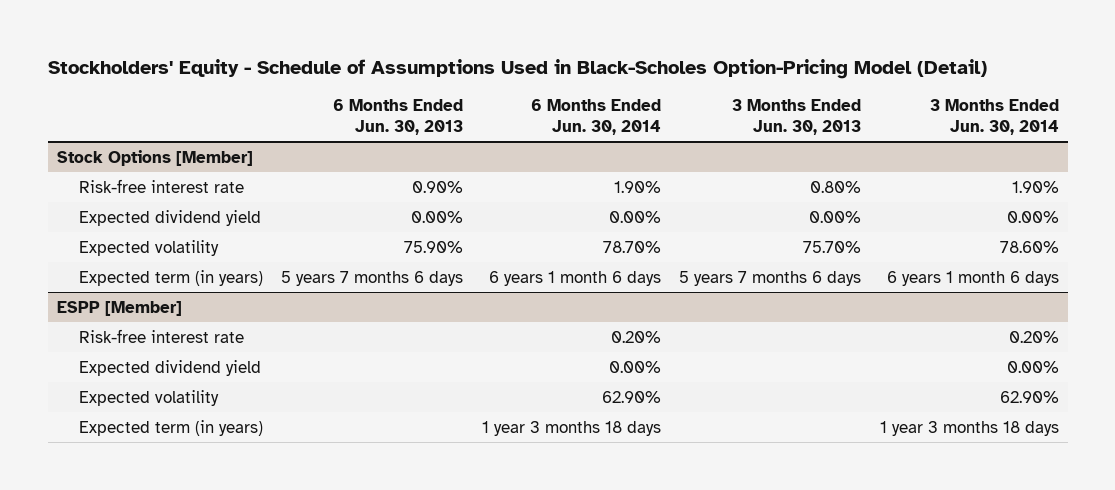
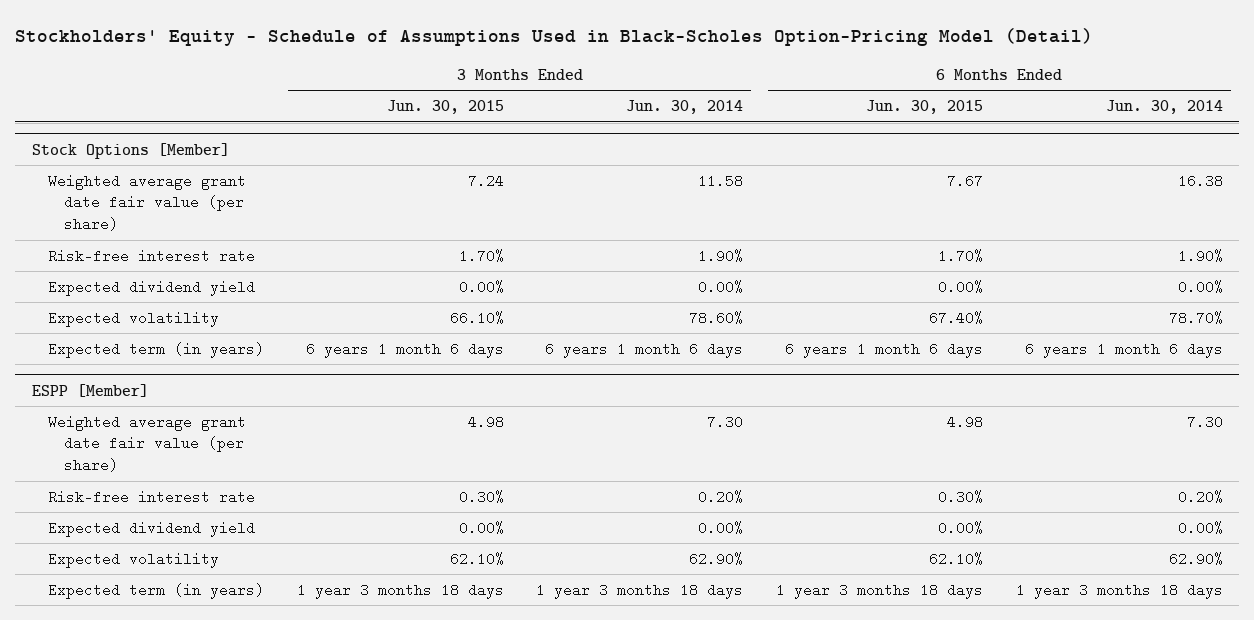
[333,99,464,135] 6 Months Ended Jun. 30, 2013 -> none
[732,99,862,135] 3 Months Ended Jun. 30, 2013 -> none
none -> [386,100,504,115] Jun. 30, 2015
none -> [865,100,983,115] Jun. 30, 2015
none -> [47,173,246,231] Weighted average grant date fair value (per share)
none -> [47,414,246,472] Weighted average grant date fair value (per share)

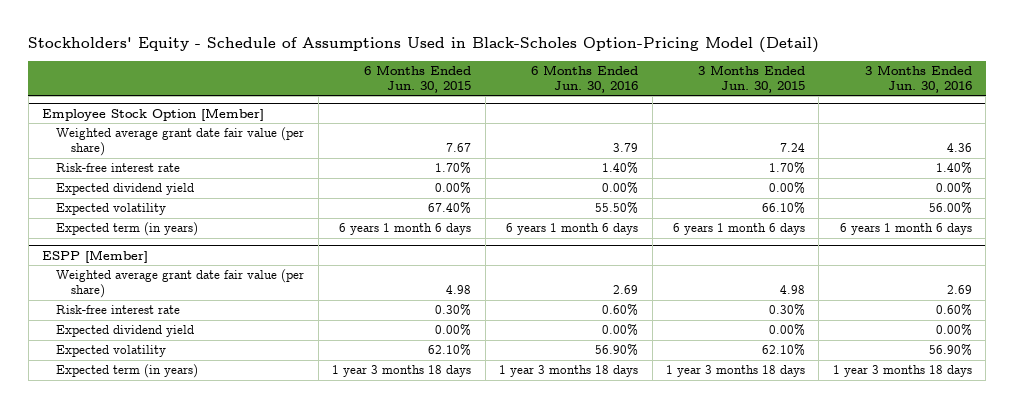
[626,100,744,115] Jun. 30, 2014 -> none
[1105,100,1223,115] Jun. 30, 2014 -> none
none -> [531,65,639,93] 6 Months Ended Jun. 30, 2016
none -> [864,65,972,93] 3 Months Ended Jun. 30, 2016
[31,142,230,159] Stock Options [Member] -> [42,107,265,121] Employee Stock Option [Member]

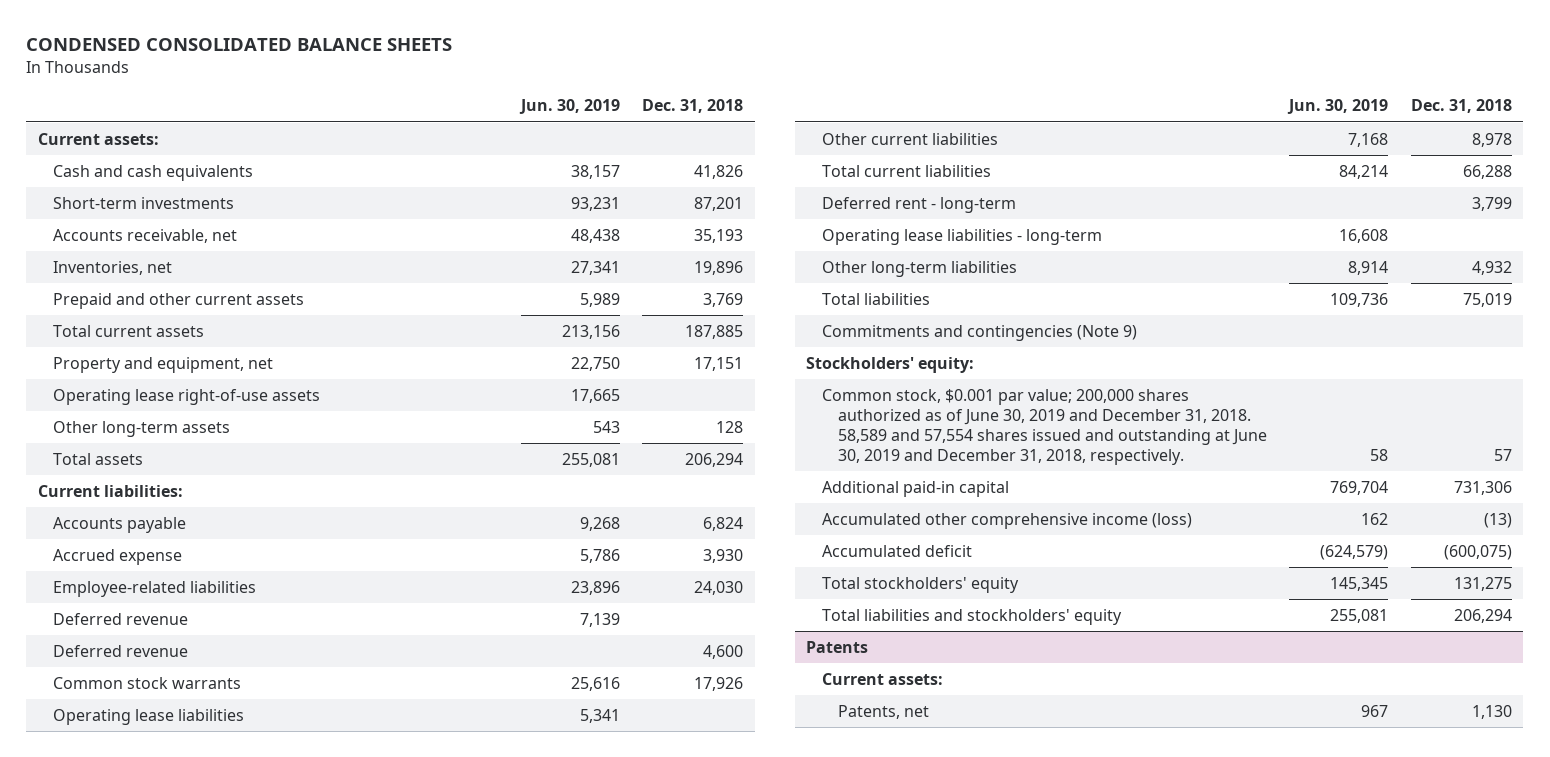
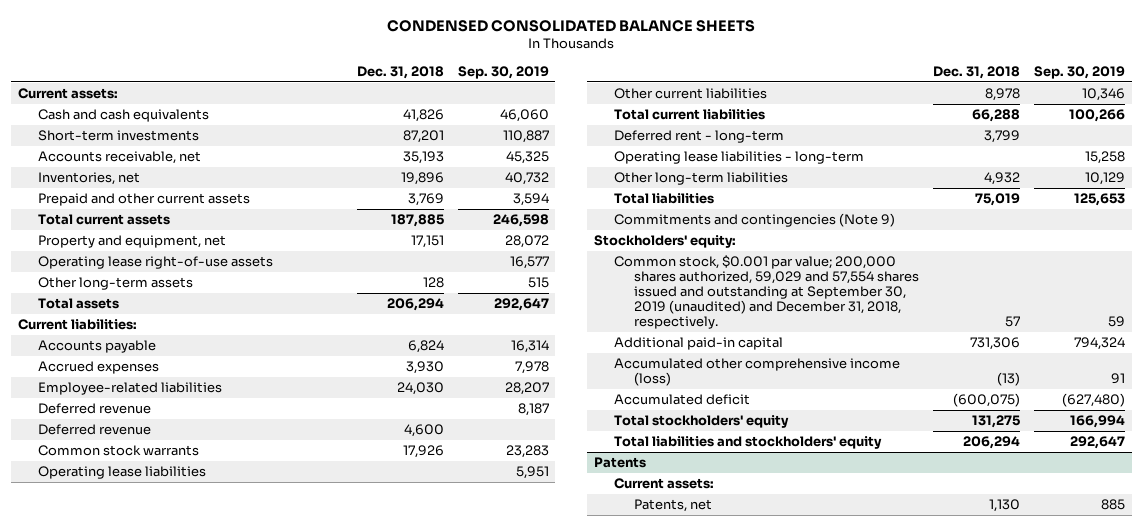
[518,99,620,115] Jun. 30, 2019 -> none
none -> [457,66,549,80] Sep. 30, 2019
[53,549,183,566] Accrued expense -> [38,361,160,375] Accrued expenses
[821,389,1267,465] Common stock, $0.001 par value; 200,000 shares authorized as of June 30, 2019 and December 31, 2018. 58,589 and 57,554 shares issued and outstanding at June 30, 2019 and December 31, 2018, respectively. -> [614,255,920,330] Common stock, $0.001 par value; 200,000 shares authorized, 59,029 and 57,554 shares issued and outstanding at September 30, 2019 (unaudited) and December 31, 2018, respectively.

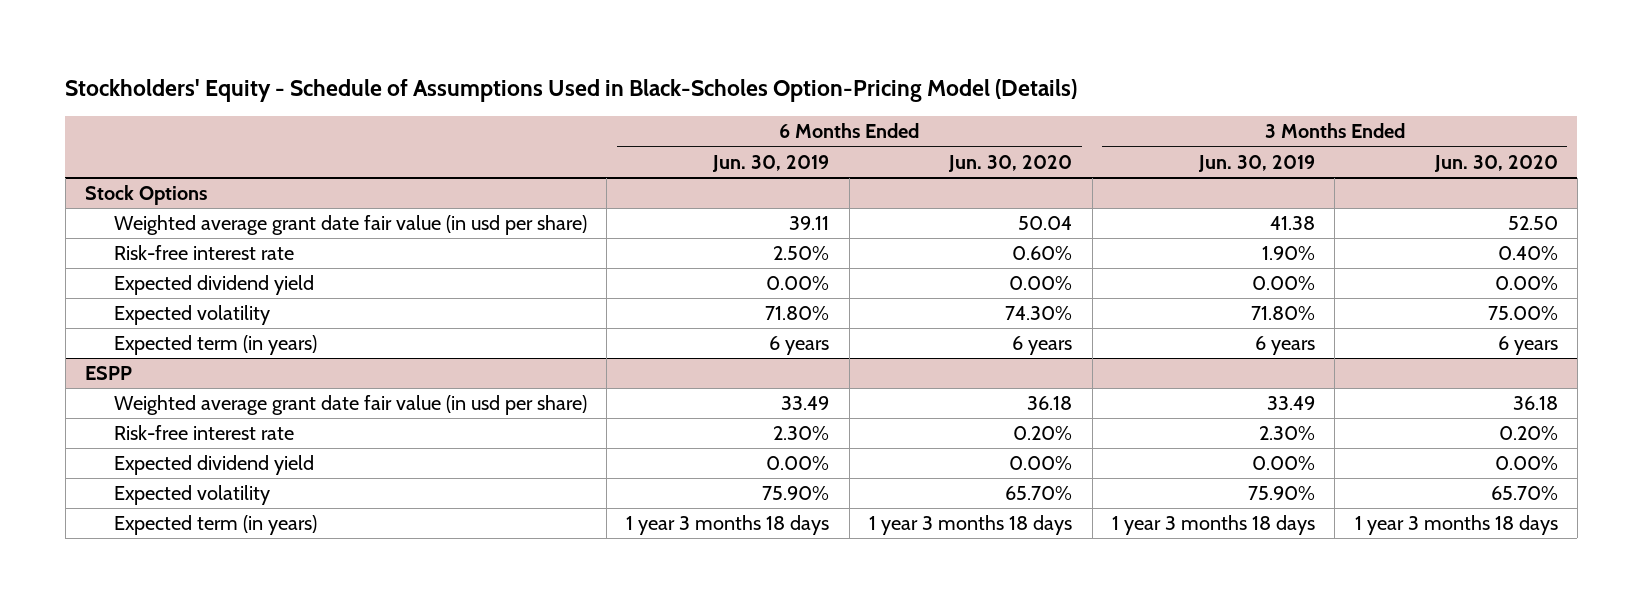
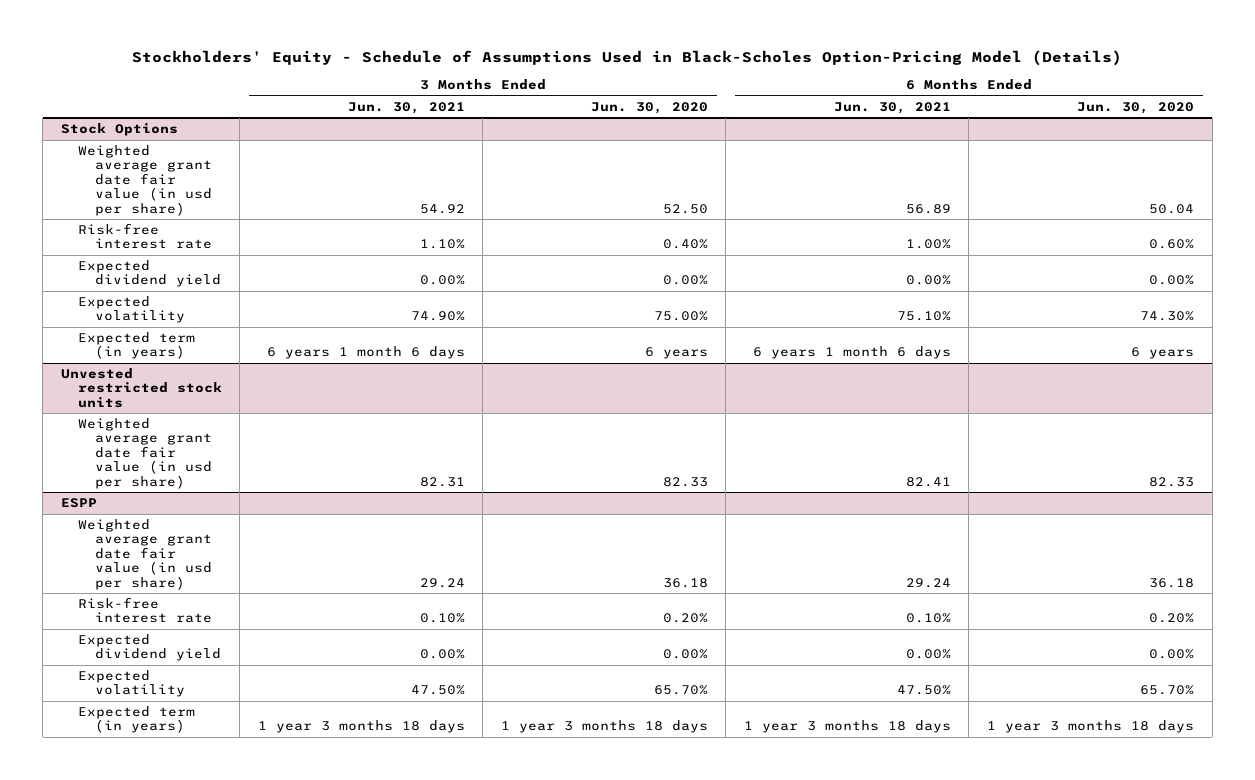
[712,154,830,172] Jun. 30, 2019 -> none
[1197,154,1315,172] Jun. 30, 2019 -> none
none -> [347,101,465,114] Jun. 30, 2021
none -> [833,101,951,114] Jun. 30, 2021
none -> [60,368,222,408] Unvested restricted stock units
none -> [77,418,213,489] Weighted average grant date fair value (in usd per share)

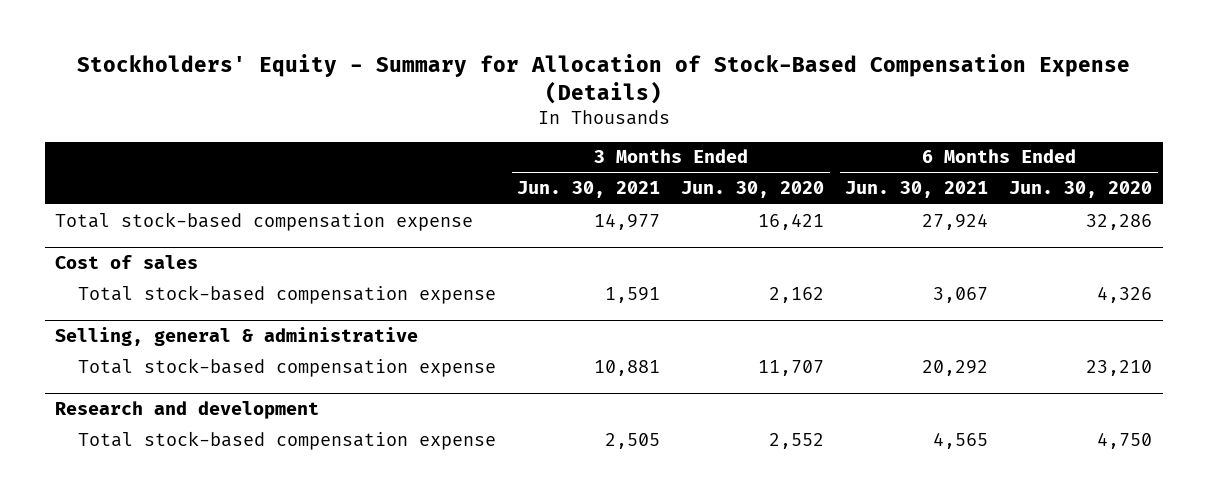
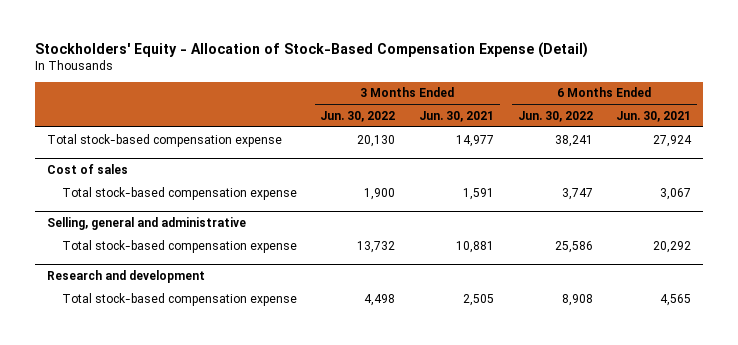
[76,54,1130,105] Stockholders' Equity - Summary for Allocation of Stock-Based Compensation Expense (Details) -> [34,41,588,58] Stockholders' Equity - Allocation of Stock-Based Compensation Expense (Detail)
[681,181,825,199] Jun. 30, 2020 -> none
[1009,181,1153,199] Jun. 30, 2020 -> none
none -> [320,110,396,122] Jun. 30, 2022
none -> [517,110,593,122] Jun. 30, 2022
[55,327,419,347] Selling, general & administrative -> [46,217,246,231] Selling, general and administrative

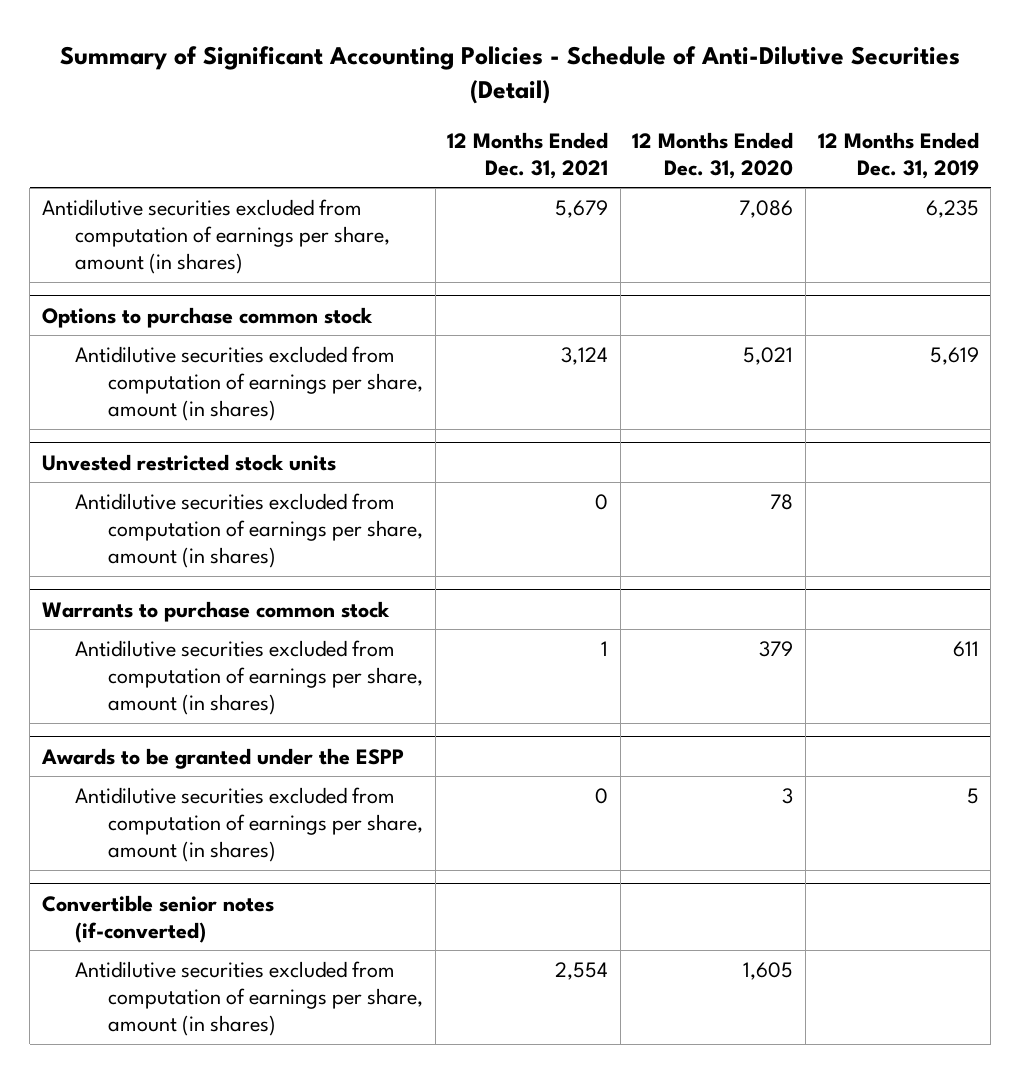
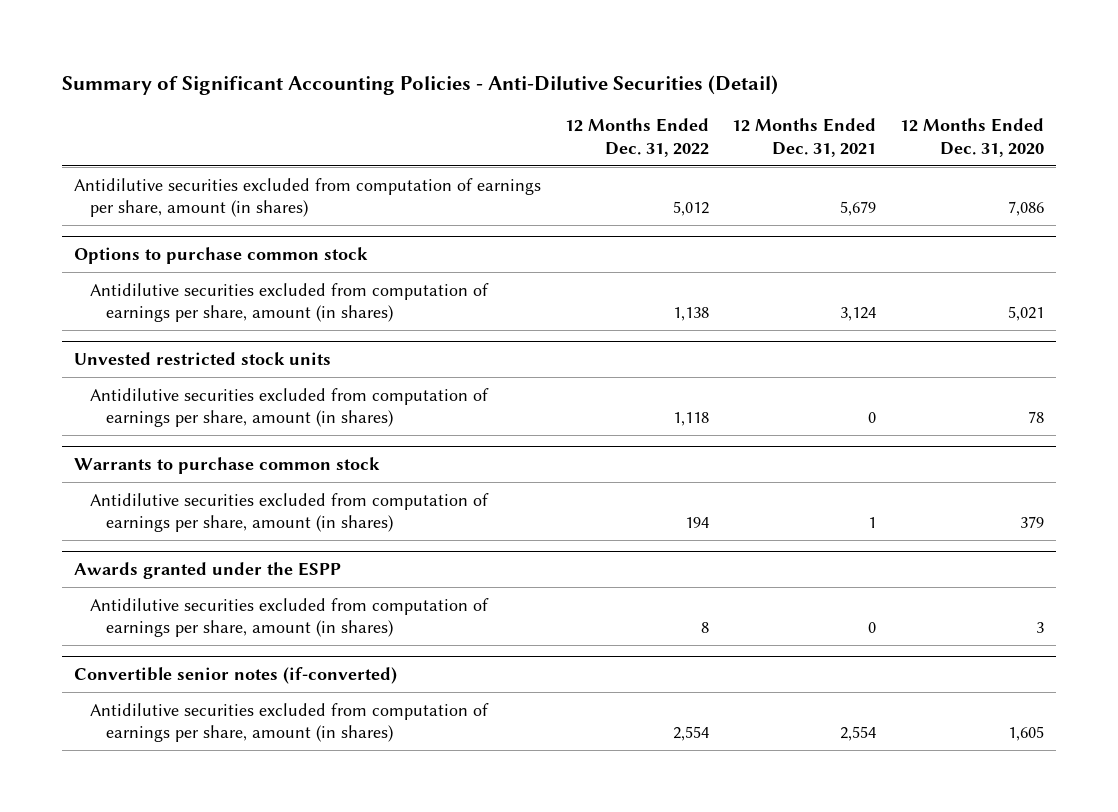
[60,45,961,105] Summary of Significant Accounting Policies - Schedule of Anti-Dilutive Securities (Detail) -> [61,74,778,95] Summary of Significant Accounting Policies - Anti-Dilutive Securities (Detail)
[817,131,979,179] 12 Months Ended Dec. 31, 2019 -> none
none -> [564,118,709,158] 12 Months Ended Dec. 31, 2022
[40,747,404,769] Awards to be granted under the ESPP -> [73,561,341,579] Awards granted under the ESPP

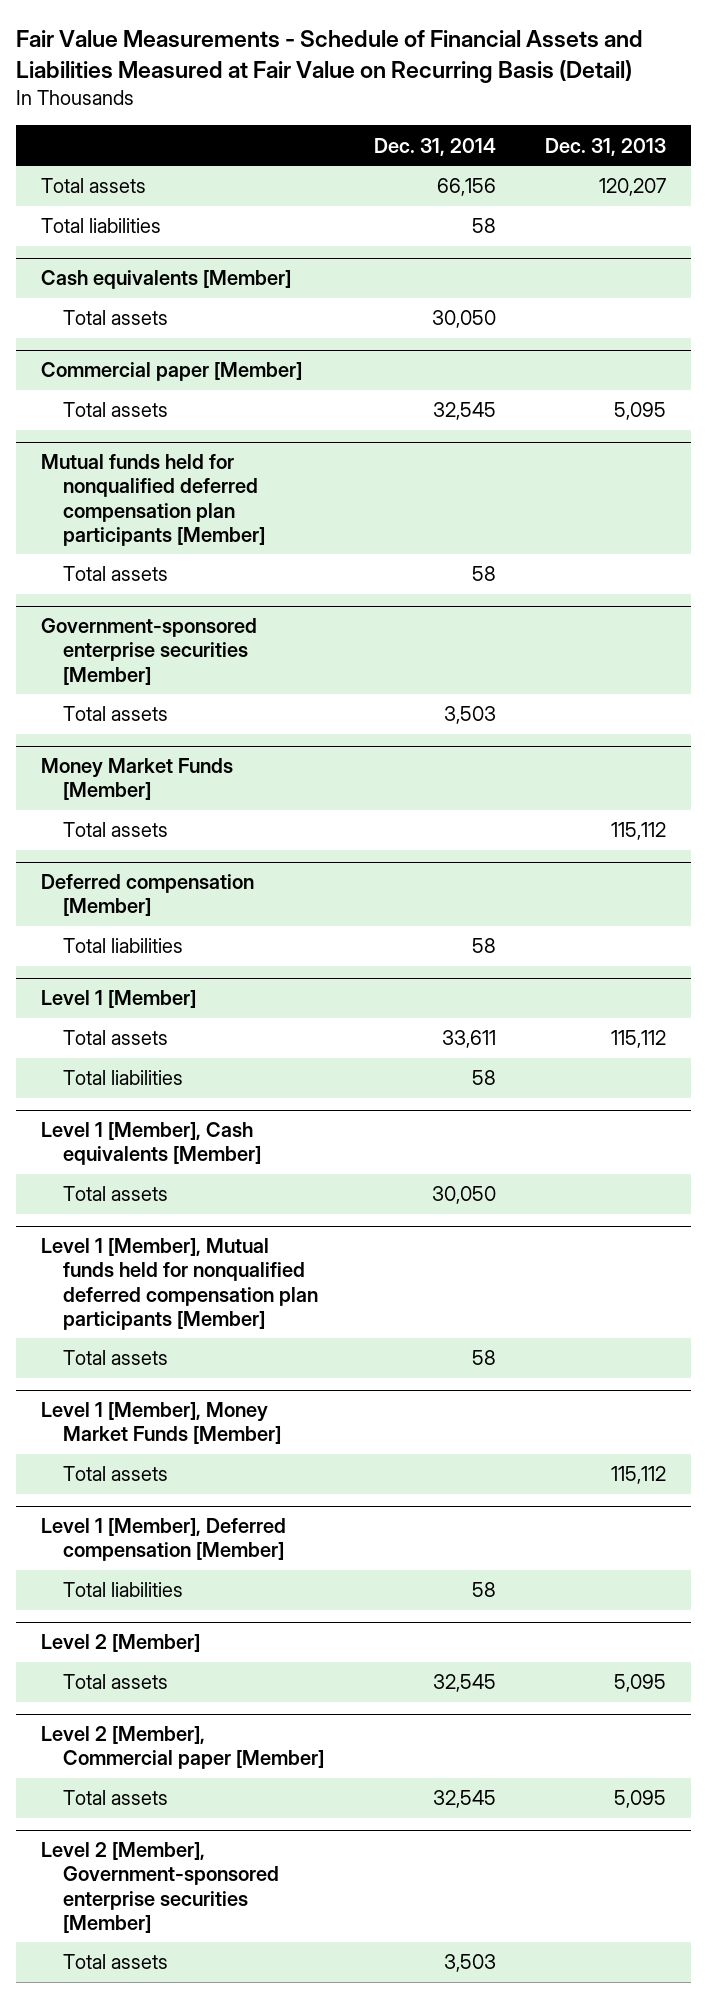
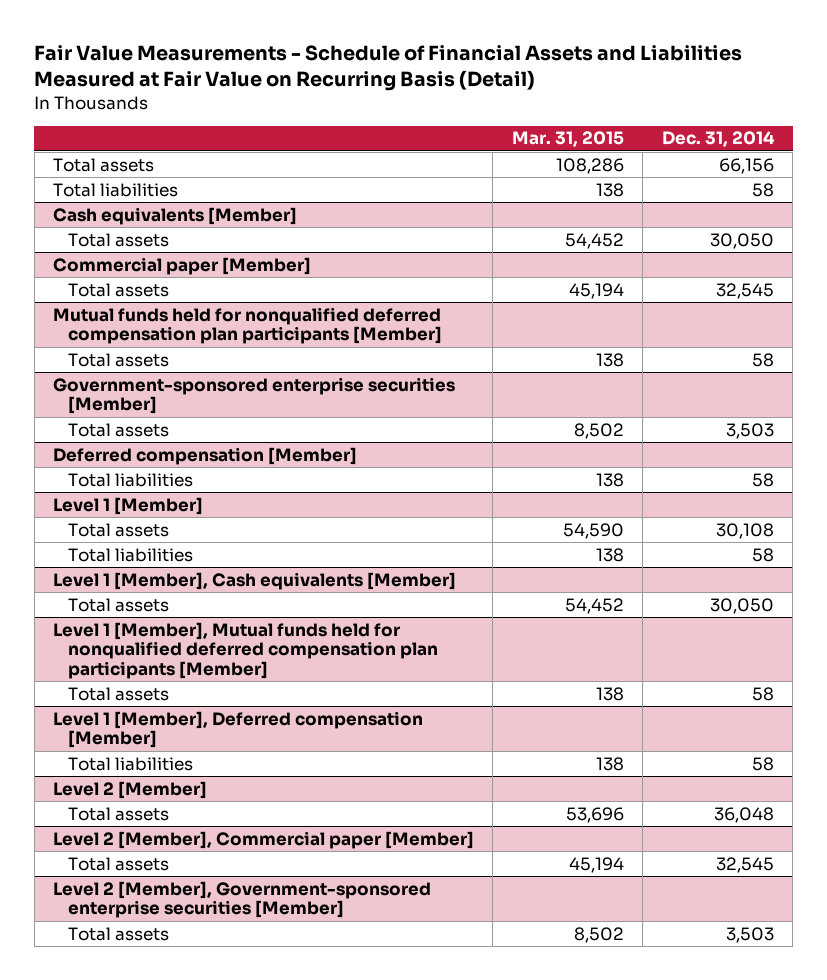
[545,137,667,156] Dec. 31, 2013 -> none
none -> [511,131,624,148] Mar. 31, 2015
[41,758,234,801] Money Market Funds [Member] -> none
[63,822,169,838] Total assets -> none
[441,1030,496,1049] 33,611 -> [715,522,774,539] 30,108
[41,1402,282,1445] Level 1 [Member], Money Market Funds [Member] -> none
[63,1466,169,1482] Total assets -> none
[432,1674,496,1693] 32,545 -> [713,806,774,823] 36,048

